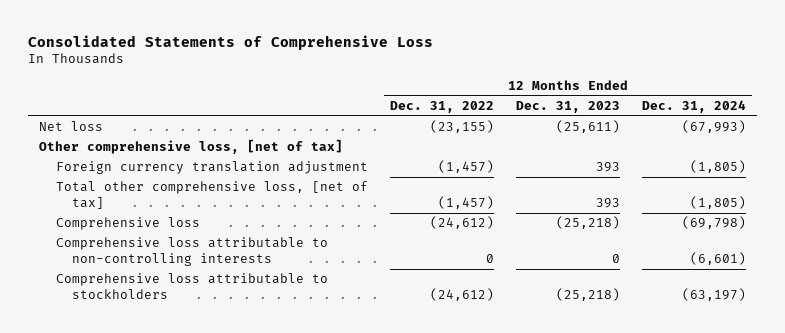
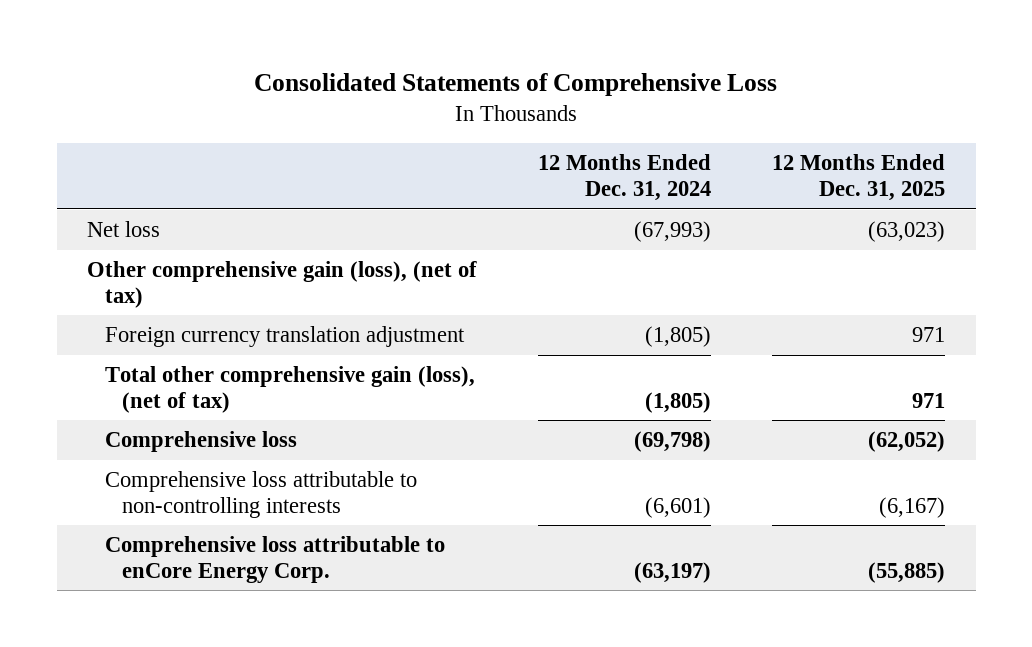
[389,100,494,113] Dec. 31, 2022 -> none
[516,100,621,113] Dec. 31, 2023 -> none
none -> [772,154,946,202] 12 Months Ended Dec. 31, 2025
[38,139,343,155] Other comprehensive loss, [net of tax] -> [87,261,478,308] Other comprehensive gain (loss), (net of tax)
[55,181,368,210] Total other comprehensive loss, [net of tax] -> [104,366,475,413] Total other comprehensive gain (loss), (net of tax)
[55,273,328,300] Comprehensive loss attributable to stockholders -> [104,536,445,583] Comprehensive loss attributable to enCore Energy Corp.

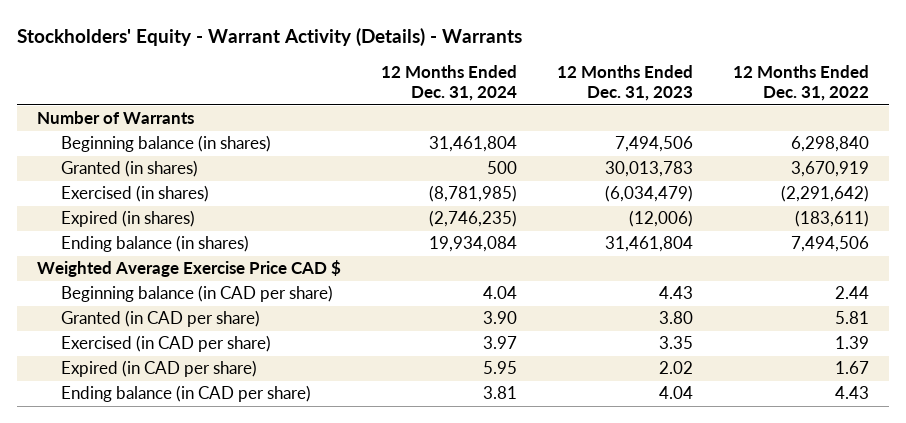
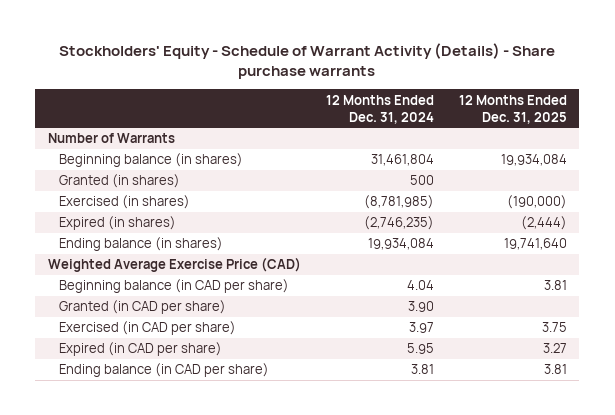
[17,27,523,46] Stockholders' Equity - Warrant Activity (Details) - Warrants -> [59,42,556,80] Stockholders' Equity - Schedule of Warrant Activity (Details) - Share purchase warrants
[557,65,694,102] 12 Months Ended Dec. 31, 2023 -> none
[733,65,870,102] 12 Months Ended Dec. 31, 2022 -> none
none -> [458,94,567,124] 12 Months Ended Dec. 31, 2025
[37,260,342,278] Weighted Average Exercise Price CAD $ -> [47,257,301,273] Weighted Average Exercise Price (CAD)

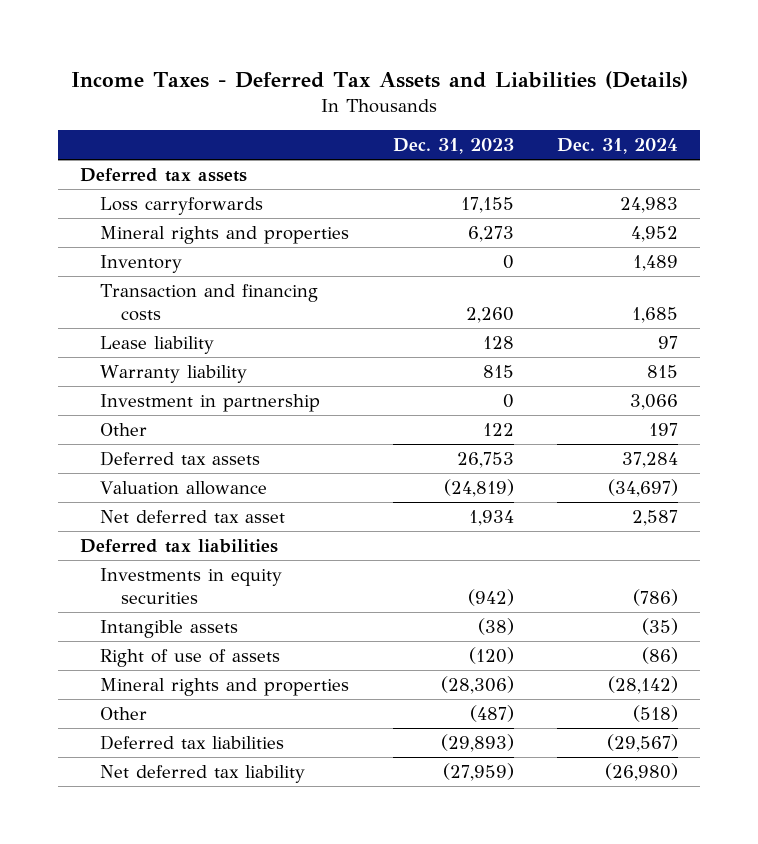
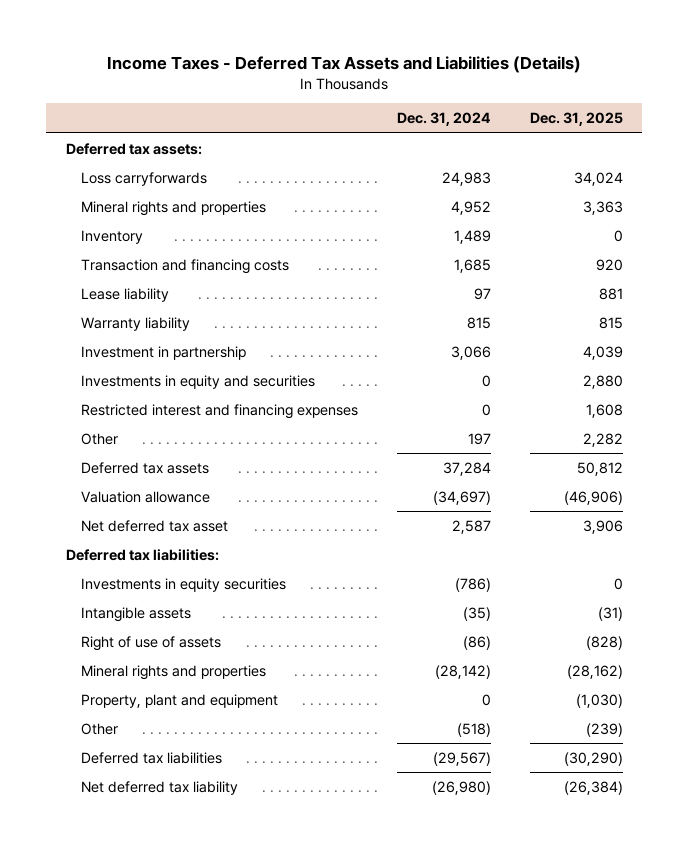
[392,138,514,155] Dec. 31, 2023 -> none
none -> [529,112,623,127] Dec. 31, 2025
[79,167,247,182] Deferred tax assets -> [65,142,202,155] Deferred tax assets:
none -> [81,374,316,389] Investments in equity and securities
none -> [81,403,359,419] Restricted interest and financing expenses
[79,538,278,553] Deferred tax liabilities -> [65,548,219,561] Deferred tax liabilities:
none -> [81,693,279,708] Property, plant and equipment

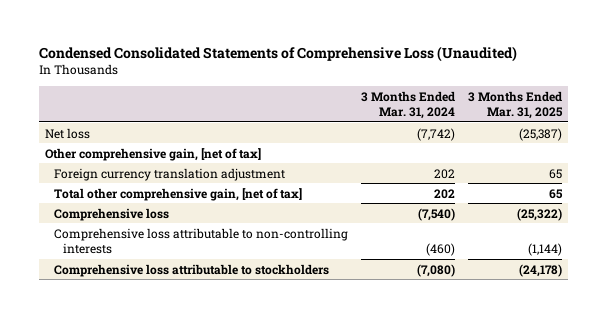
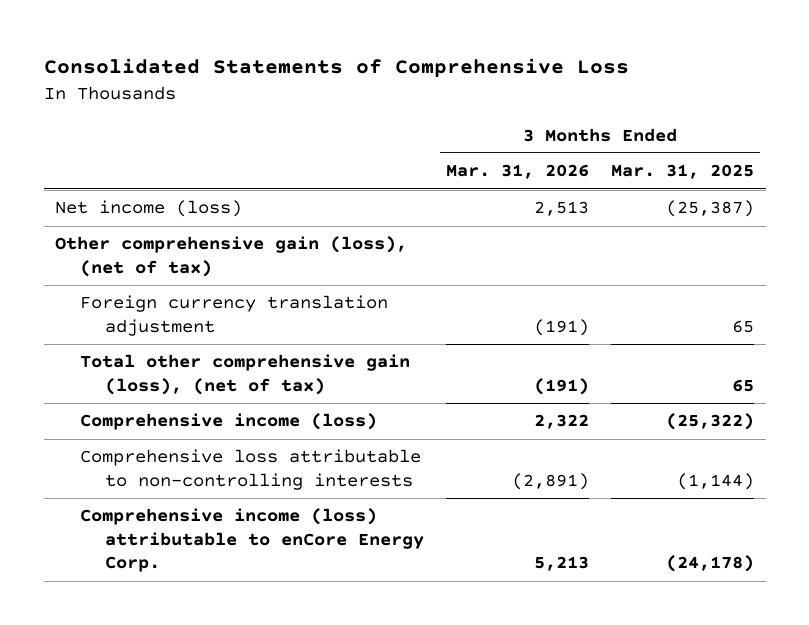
[38,45,517,62] Condensed Consolidated Statements of Comprehensive Loss (Unaudited) -> [43,58,629,79] Consolidated Statements of Comprehensive Loss
[361,90,456,119] 3 Months Ended Mar. 31, 2024 -> none
none -> [445,164,589,180] Mar. 31, 2026
[45,127,91,139] Net loss -> [55,200,243,218] Net income (loss)
[45,147,262,161] Other comprehensive gain, [net of tax] -> [55,236,408,277] Other comprehensive gain (loss), (net of tax)
[54,187,303,201] Total other comprehensive gain, [net of tax] -> [79,354,410,395] Total other comprehensive gain (loss), (net of tax)
[54,207,170,221] Comprehensive loss -> [79,413,377,431] Comprehensive income (loss)
[54,263,330,277] Comprehensive loss attributable to stockholders -> [79,508,424,573] Comprehensive income (loss) attributable to enCore Energy Corp.

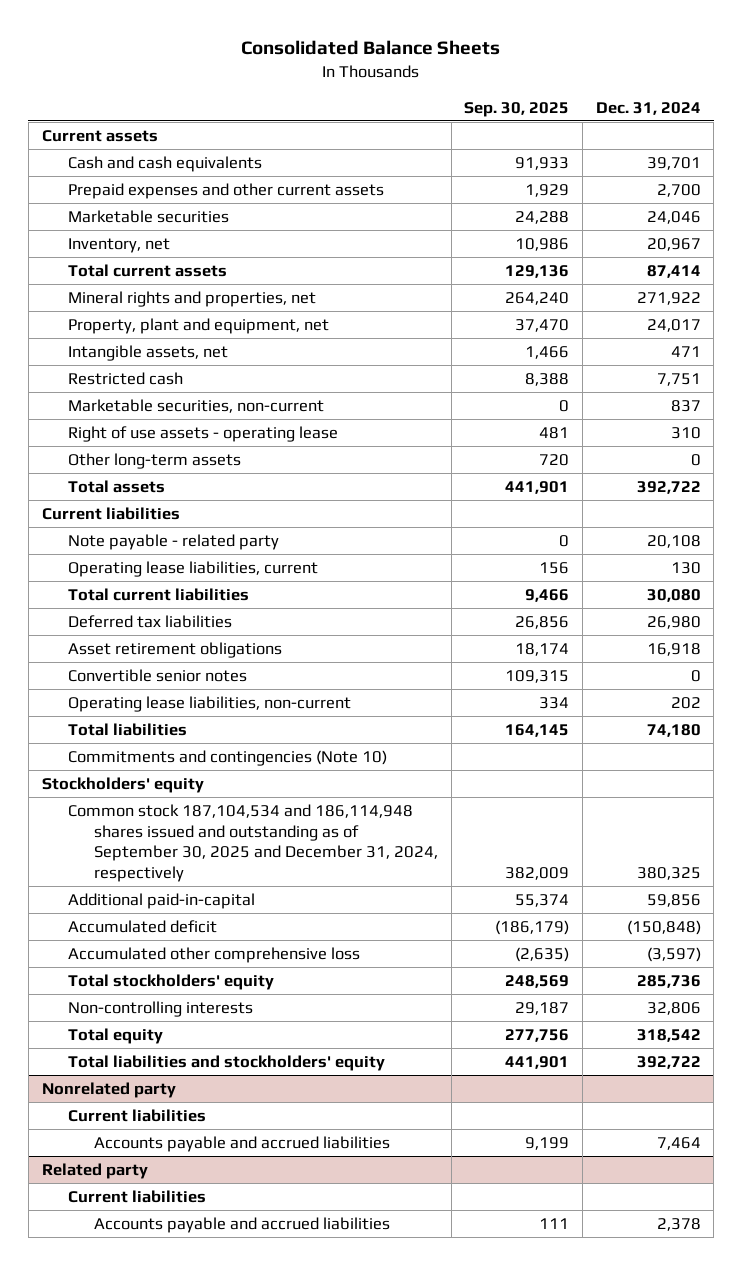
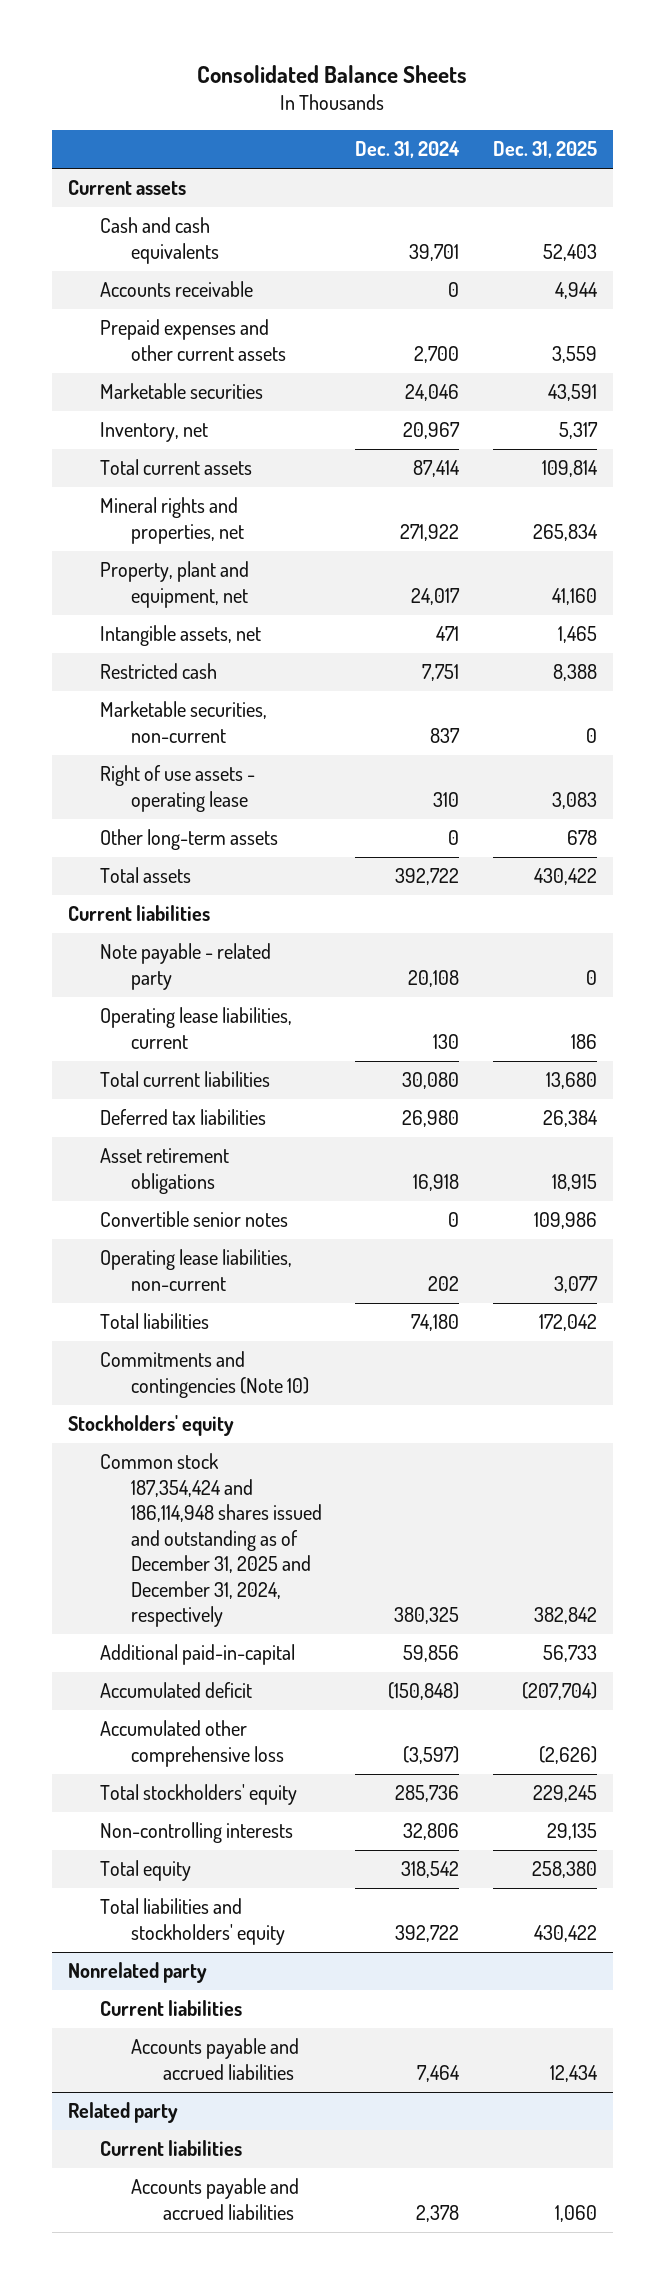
[464,101,570,117] Sep. 30, 2025 -> none
none -> [492,141,597,159] Dec. 31, 2025
none -> [99,281,253,298] Accounts receivable
[67,804,439,882] Common stock 187,104,534 and 186,114,948 shares issued and outstanding as of September 30, 2025 and December 31, 2024, respectively -> [99,1453,323,1628] Common stock 187,354,424 and 186,114,948 shares issued and outstanding as of December 31, 2025 and December 31, 2024, respectively

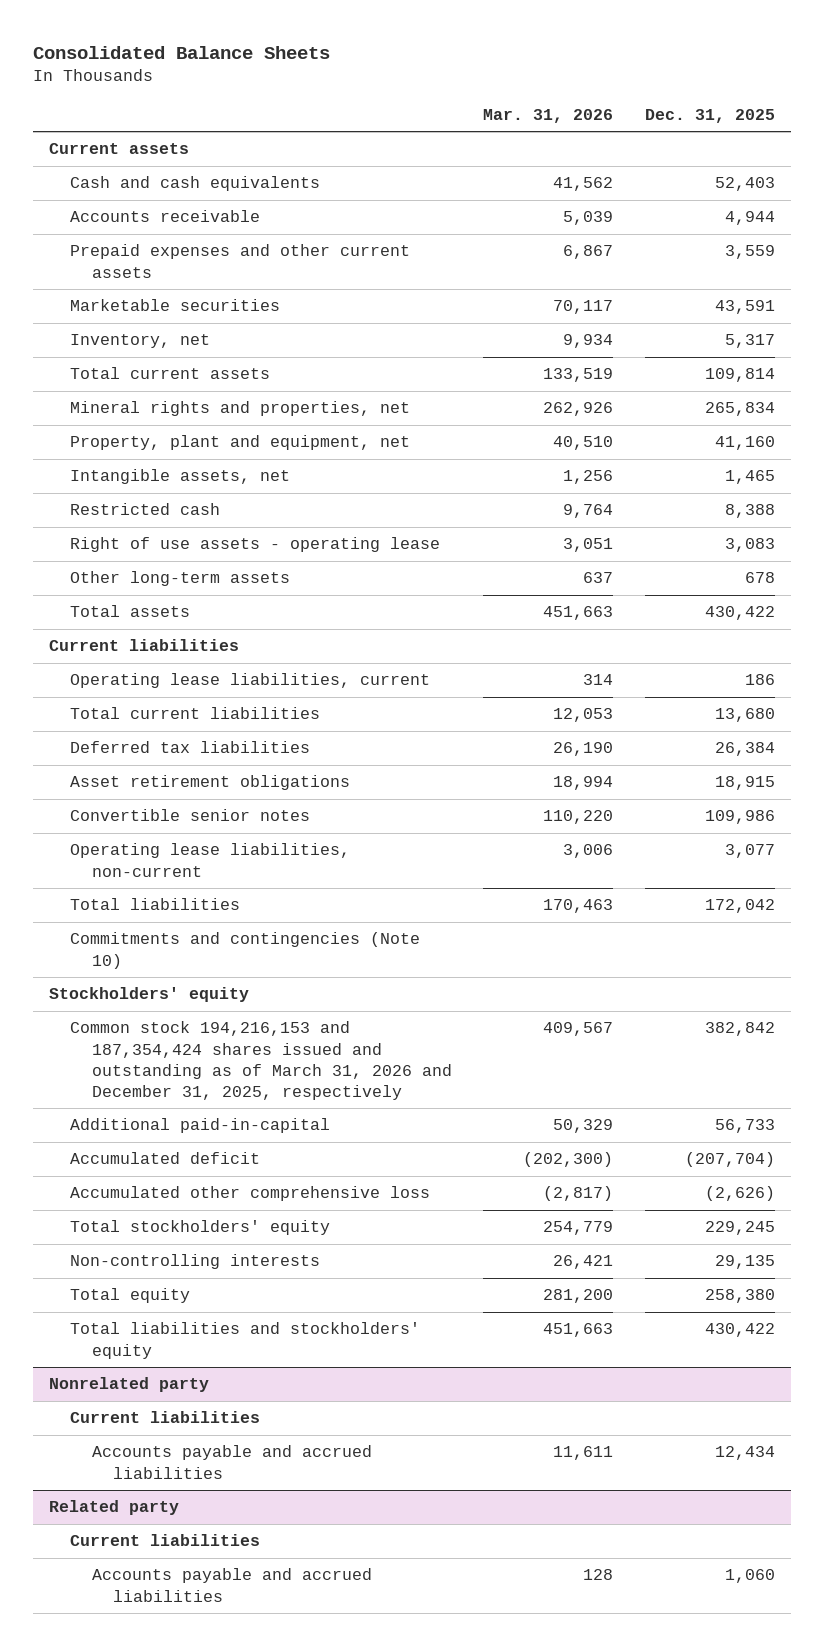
[355,141,461,159] Dec. 31, 2024 -> none
none -> [483,108,614,123] Mar. 31, 2026
[99,701,267,743] Marketable securities, non-current -> none
[99,943,271,990] Note payable - related party -> none
[99,1453,323,1628] Common stock 187,354,424 and 186,114,948 shares issued and outstanding as of December 31, 2025 and December 31, 2024, respectively -> [70,1021,452,1100] Common stock 194,216,153 and 187,354,424 shares issued and outstanding as of March 31, 2026 and December 31, 2025, respectively

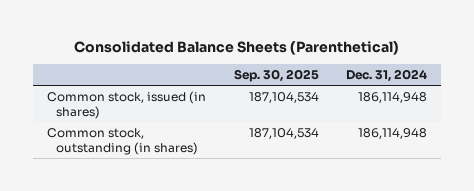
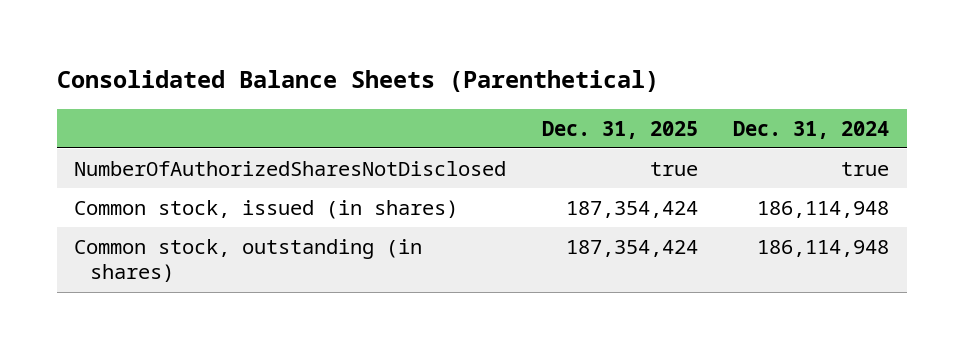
[233,69,319,83] Sep. 30, 2025 -> none
none -> [541,120,698,139] Dec. 31, 2025
none -> [74,160,507,176] NumberOfAuthorizedSharesNotDisclosed

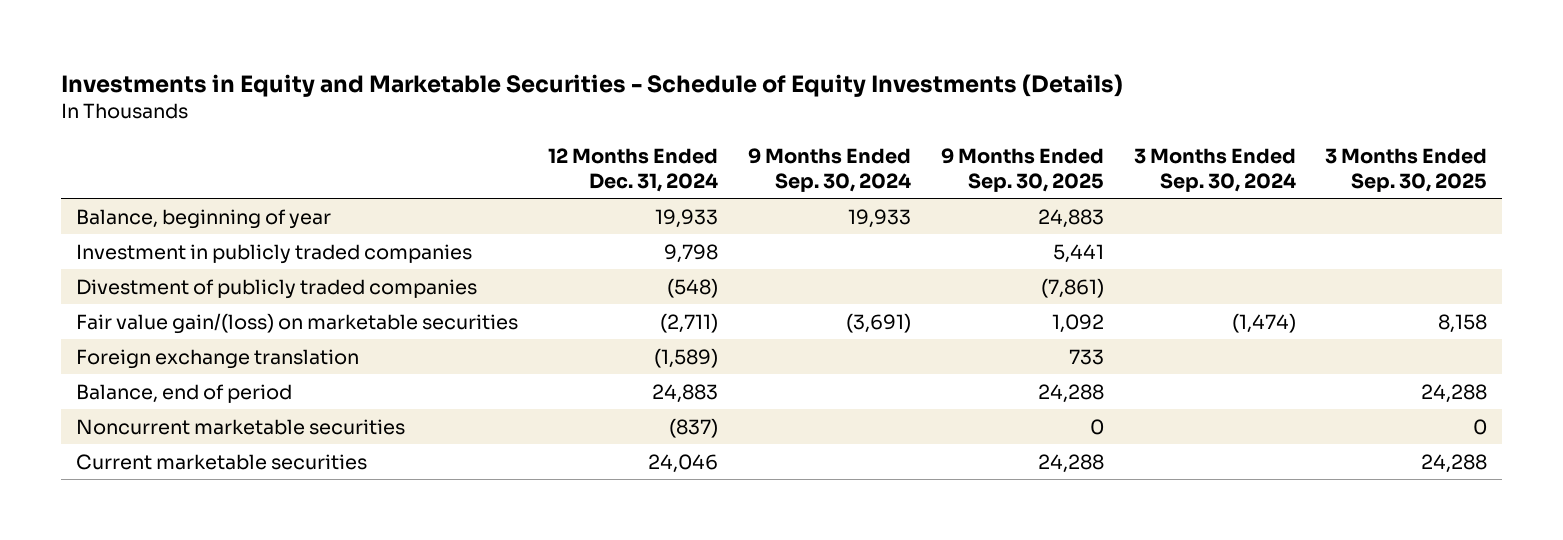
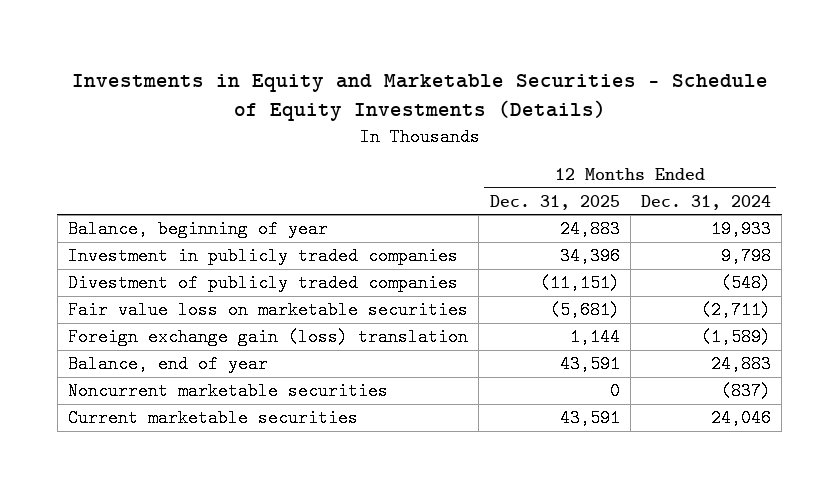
[747,147,911,192] 9 Months Ended Sep. 30, 2024 -> none
[940,147,1104,192] 9 Months Ended Sep. 30, 2025 -> none
[1133,147,1296,192] 3 Months Ended Sep. 30, 2024 -> none
[1325,147,1488,192] 3 Months Ended Sep. 30, 2025 -> none
none -> [489,194,620,210] Dec. 31, 2025
[75,312,518,334] Fair value gain/(loss) on marketable securities -> [68,301,469,320] Fair value loss on marketable securities
[75,348,359,369] Foreign exchange translation -> [68,328,469,347] Foreign exchange gain (loss) translation
[75,383,292,403] Balance, end of period -> [68,355,269,374] Balance, end of year

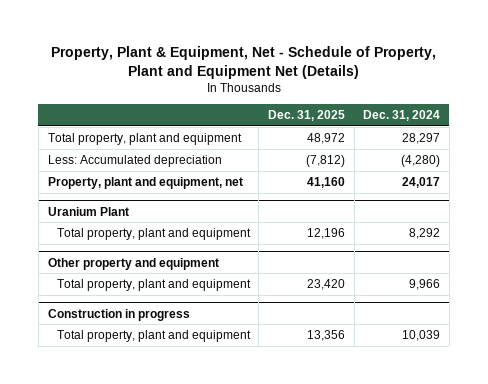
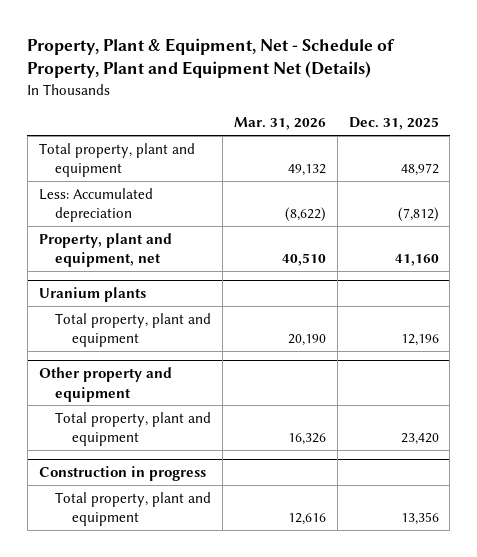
[363,110,441,122] Dec. 31, 2024 -> none
none -> [234,117,327,131] Mar. 31, 2026
[47,206,129,216] Uranium Plant -> [38,287,146,303] Uranium plants

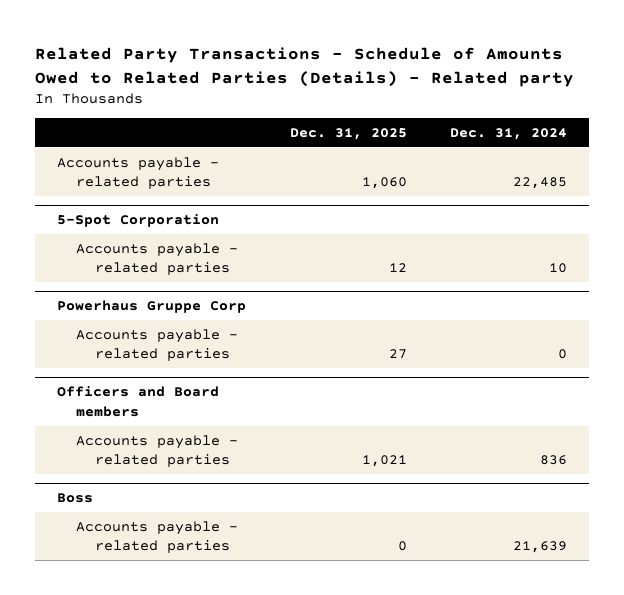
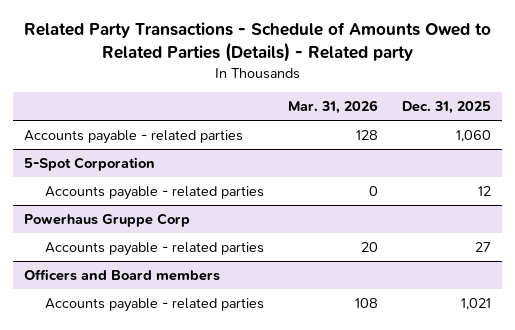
[450,128,568,141] Dec. 31, 2024 -> none
none -> [287,100,378,115] Mar. 31, 2026
[57,493,94,504] Boss -> none
[75,520,238,554] Accounts payable - related parties -> none

